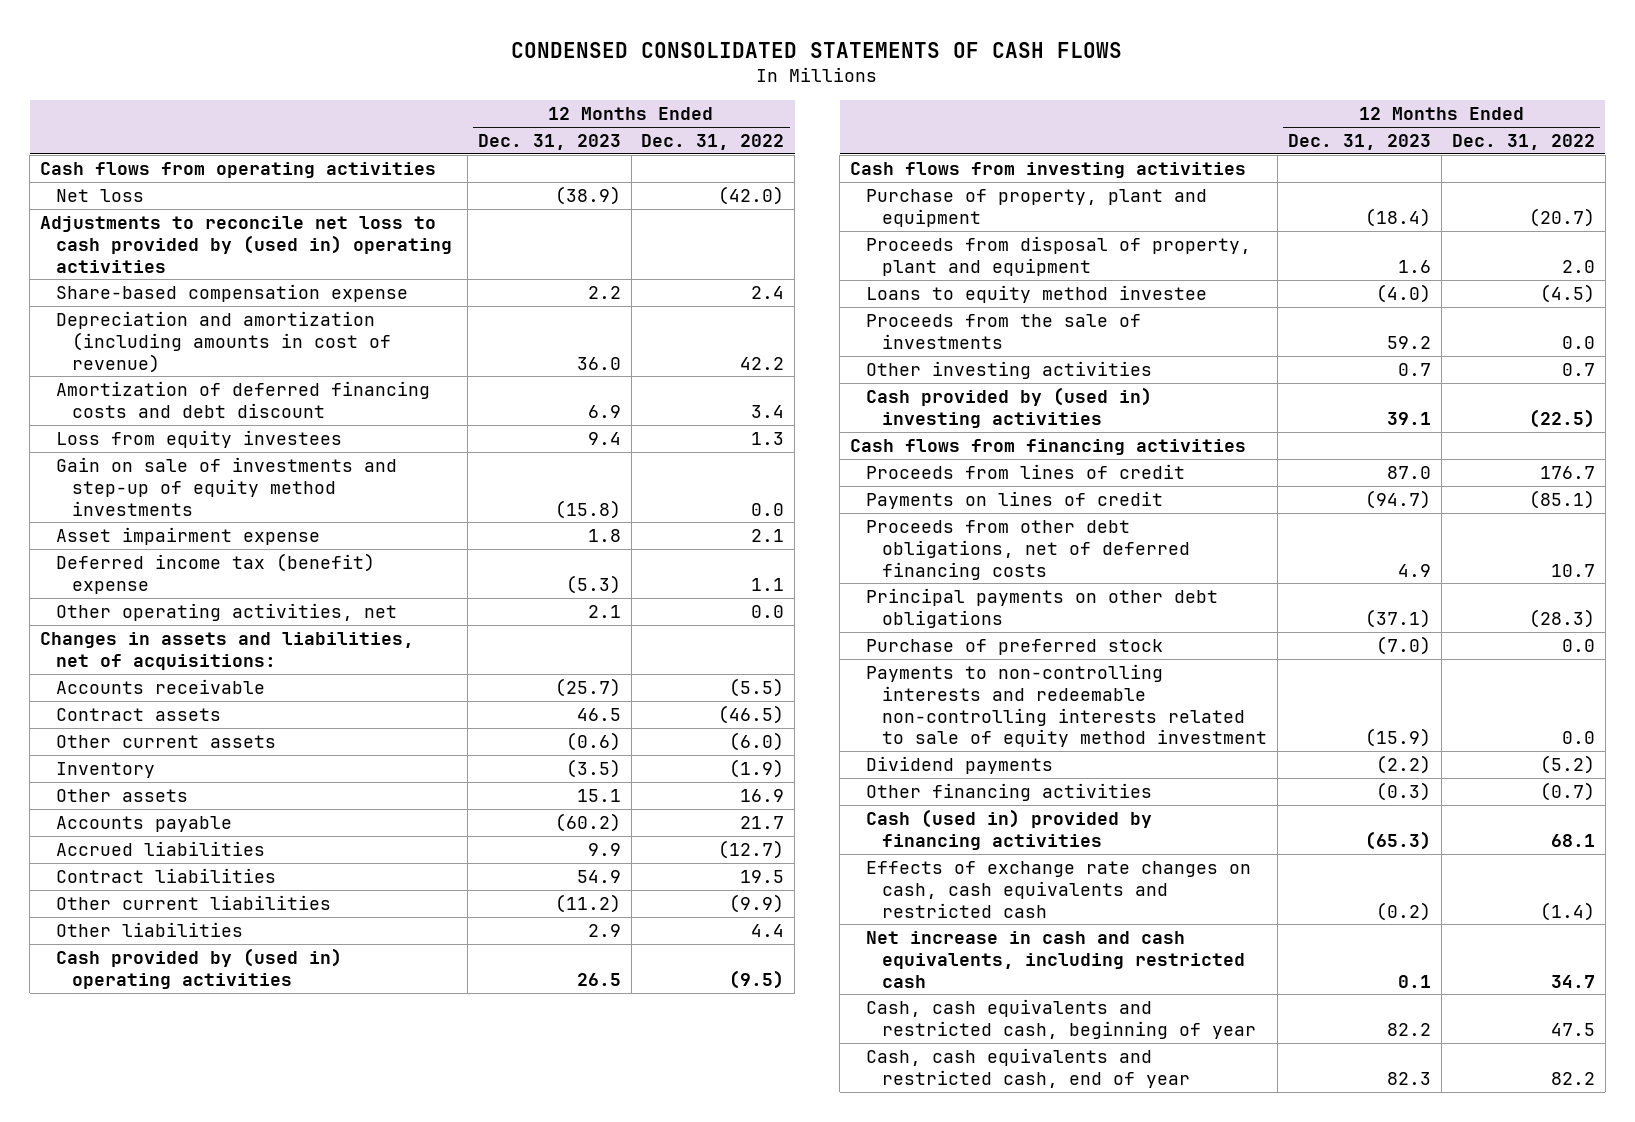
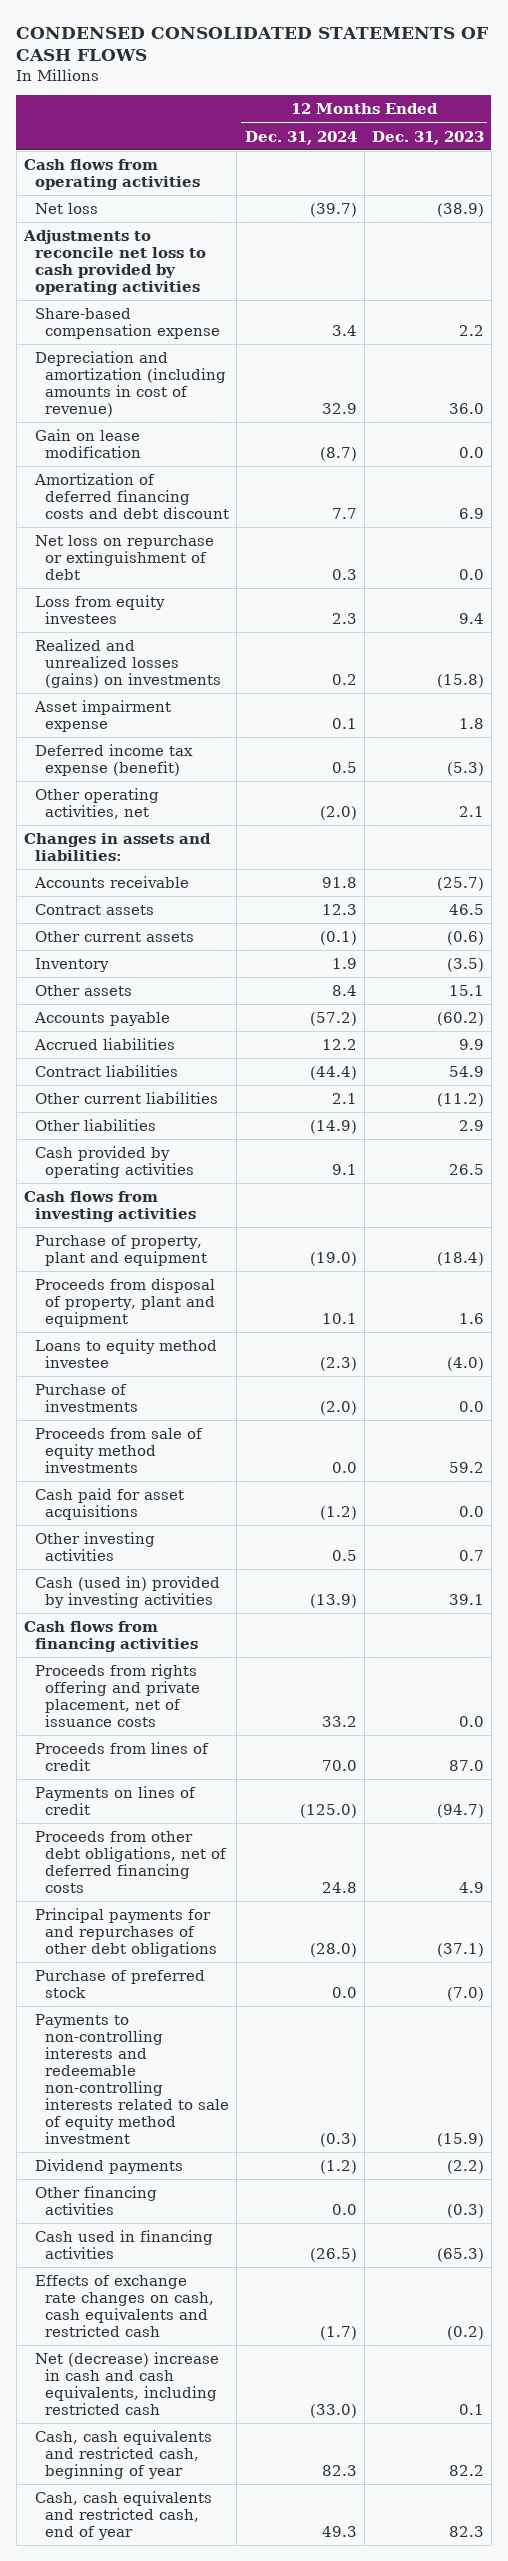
[641,134,785,151] Dec. 31, 2022 -> none
none -> [244,130,357,145] Dec. 31, 2024
[39,216,453,273] Adjustments to reconcile net loss to cash provided by (used in) operating activities -> [23,229,206,295] Adjustments to reconcile net loss to cash provided by operating activities
none -> [34,428,142,458] Gain on lease modification
none -> [34,534,214,580] Net loss on repurchase or extinguishment of debt
[56,457,398,516] Gain on sale of investments and step-up of equity method investments -> [34,638,222,688] Realized and unrealized losses (gains) on investments
[56,553,376,594] Deferred income tax (benefit) expense -> [34,743,193,776] Deferred income tax expense (benefit)
[39,632,414,670] Changes in assets and liabilities, net of acquisitions: -> [24,832,212,861] Changes in assets and liabilities:
[56,948,343,989] Cash provided by (used in) operating activities -> [34,1145,195,1178] Cash provided by operating activities
none -> [34,1383,139,1412] Purchase of investments
[866,314,1142,349] Proceeds from the sale of investments -> [34,1427,203,1473] Proceeds from sale of equity method investments
none -> [34,1487,184,1520] Cash paid for asset acquisitions
[866,387,1153,428] Cash provided by (used in) investing activities -> [34,1575,220,1608] Cash (used in) provided by investing activities
none -> [34,1663,201,1727] Proceeds from rights offering and private placement, net of issuance costs
[866,588,1219,628] Principal payments on other debt obligations -> [34,1907,218,1957] Principal payments for and repurchases of other debt obligations
[866,809,1153,850] Cash (used in) provided by financing activities -> [34,2229,213,2259] Cash used in financing activities
[866,931,1246,988] Net increase in cash and cash equivalents, including restricted cash -> [34,2351,219,2415] Net (decrease) increase in cash and cash equivalents, including restricted cash

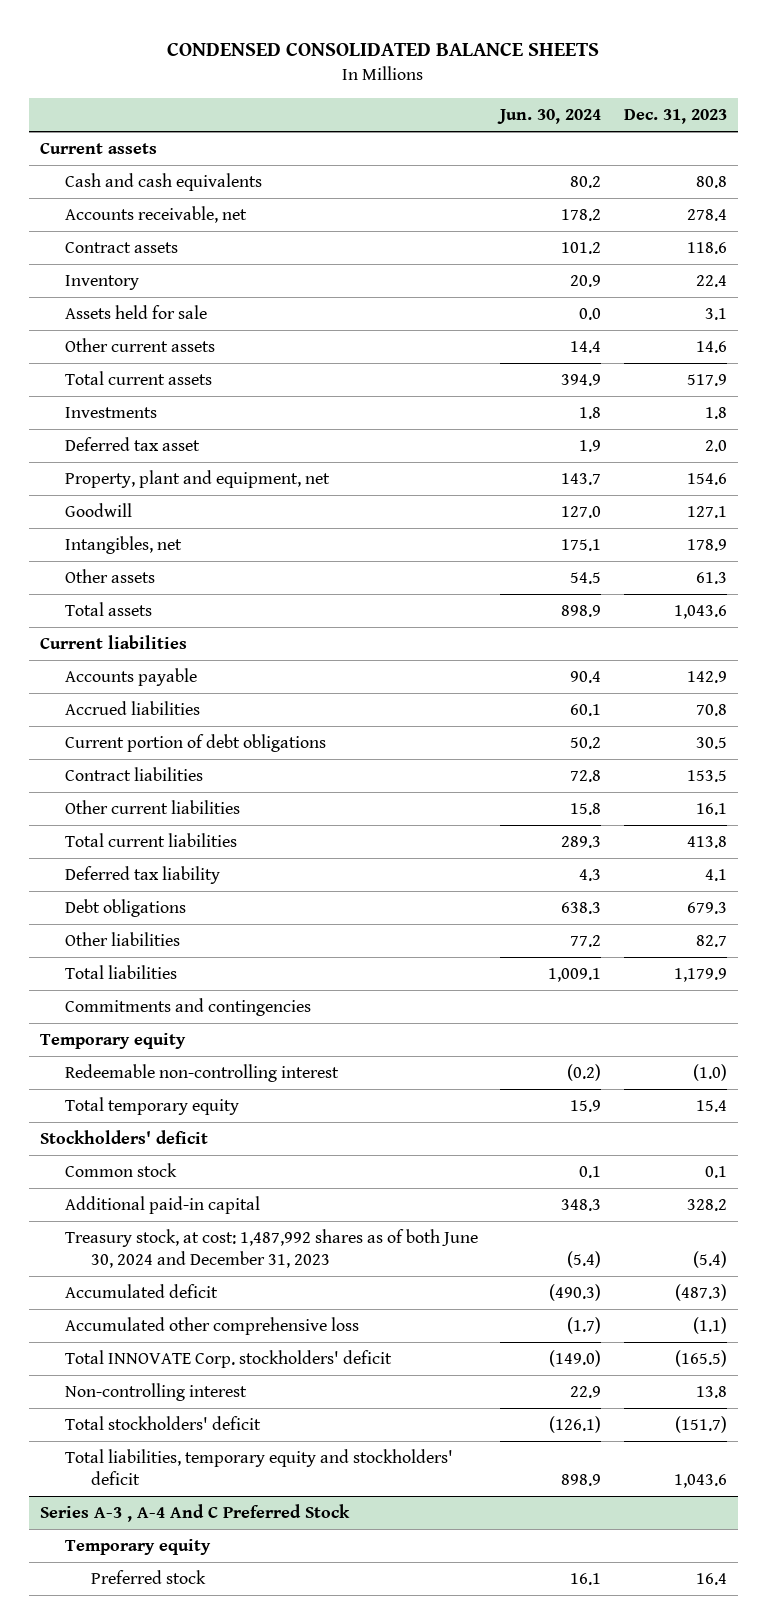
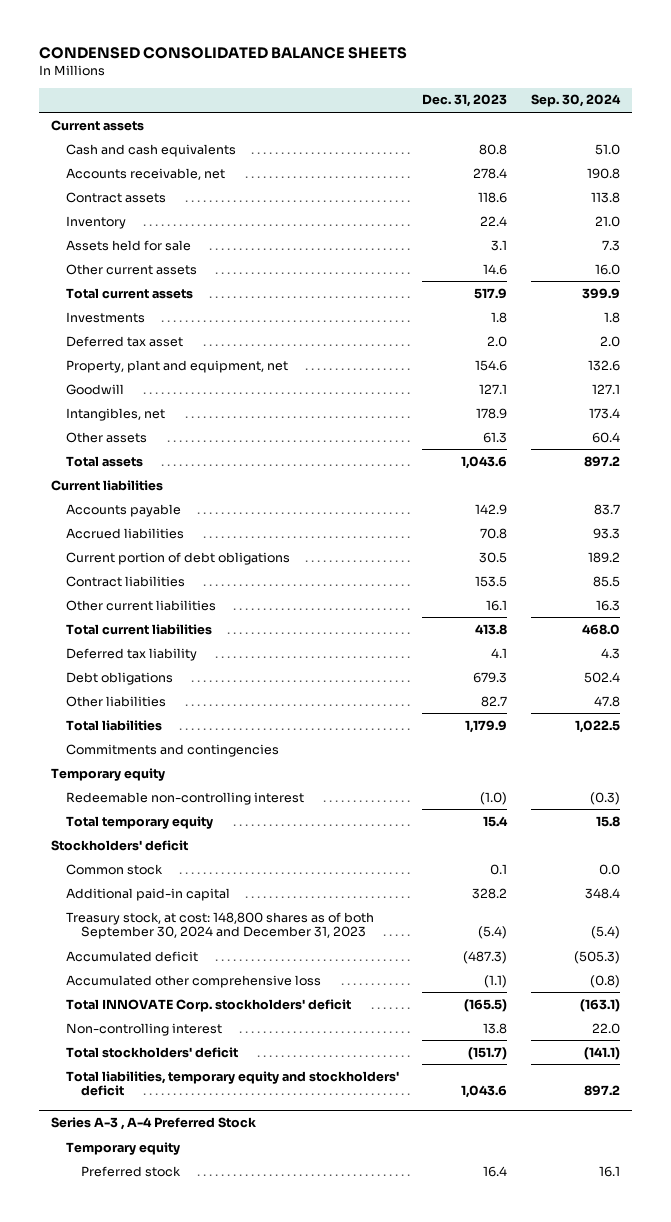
[497,109,602,125] Jun. 30, 2024 -> none
none -> [531,94,622,108] Sep. 30, 2024
[65,1229,479,1269] Treasury stock, at cost: 1,487,992 shares as of both June 30, 2024 and December 31, 2023 -> [65,911,374,940] Treasury stock, at cost: 148,800 shares as of both September 30, 2024 and December 31, 2023
[39,1504,350,1523] Series A-3 , A-4 And C Preferred Stock -> [50,1117,256,1131] Series A-3 , A-4 Preferred Stock

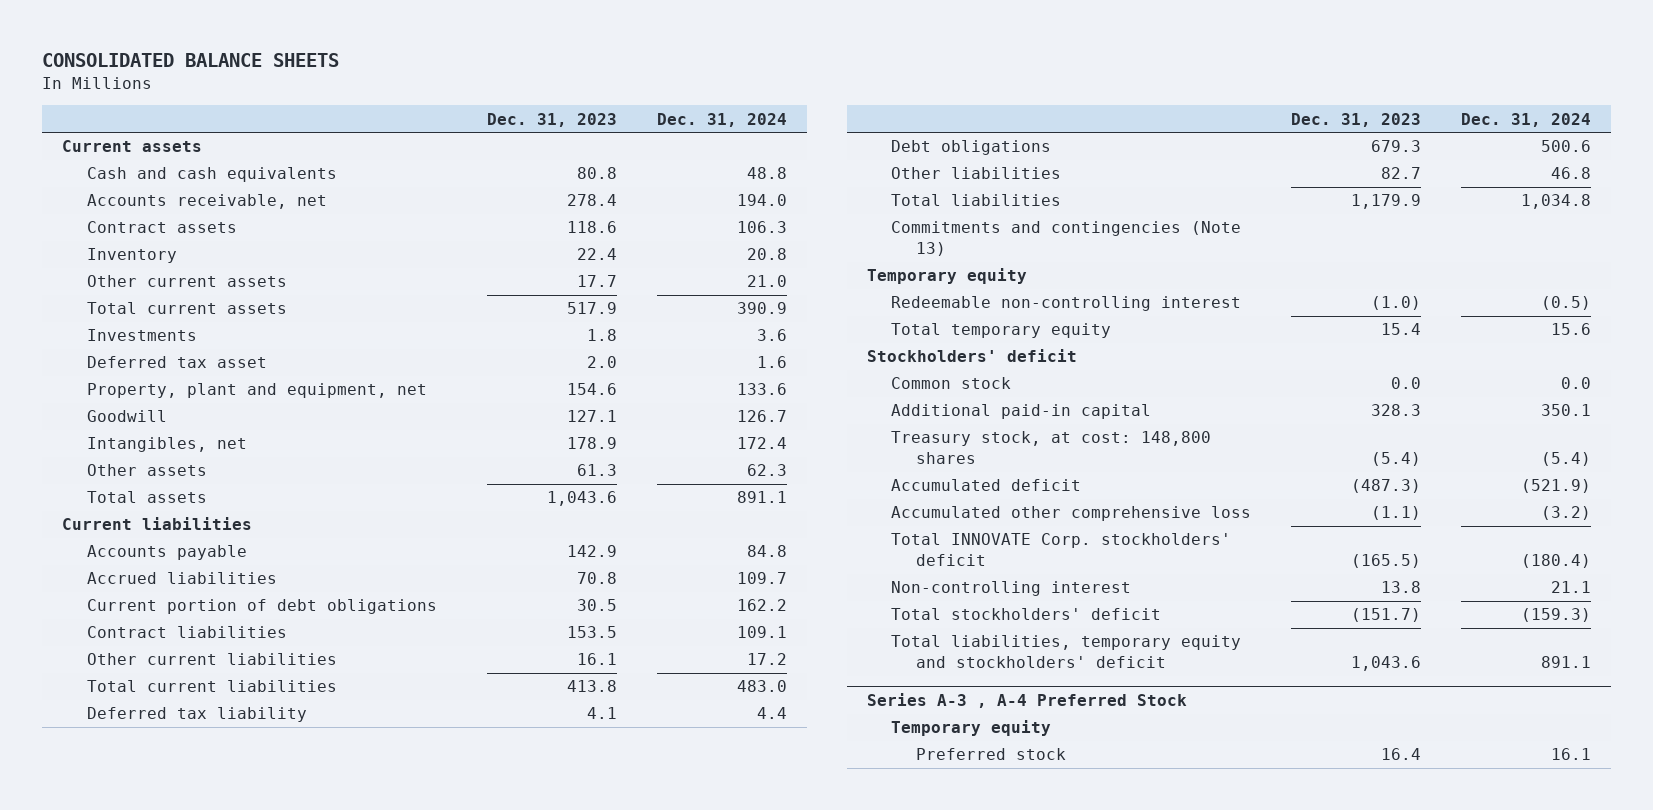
[38,47,407,60] CONDENSED CONSOLIDATED BALANCE SHEETS -> [42,53,340,68] CONSOLIDATED BALANCE SHEETS
[531,94,622,108] Sep. 30, 2024 -> none
none -> [656,112,787,127] Dec. 31, 2024
[65,239,191,251] Assets held for sale -> none
[483,263,508,275] 14.6 -> [576,275,617,288] 17.7
[65,743,279,757] Commitments and contingencies -> [891,221,1242,257] Commitments and contingencies (Note 13)
[490,863,508,875] 0.1 -> [1391,377,1422,390] 0.0
[472,887,508,899] 328.2 -> [1371,404,1422,417] 328.3
[65,911,374,940] Treasury stock, at cost: 148,800 shares as of both September 30, 2024 and December 31, 2023 -> [891,431,1212,465] Treasury stock, at cost: 148,800 shares

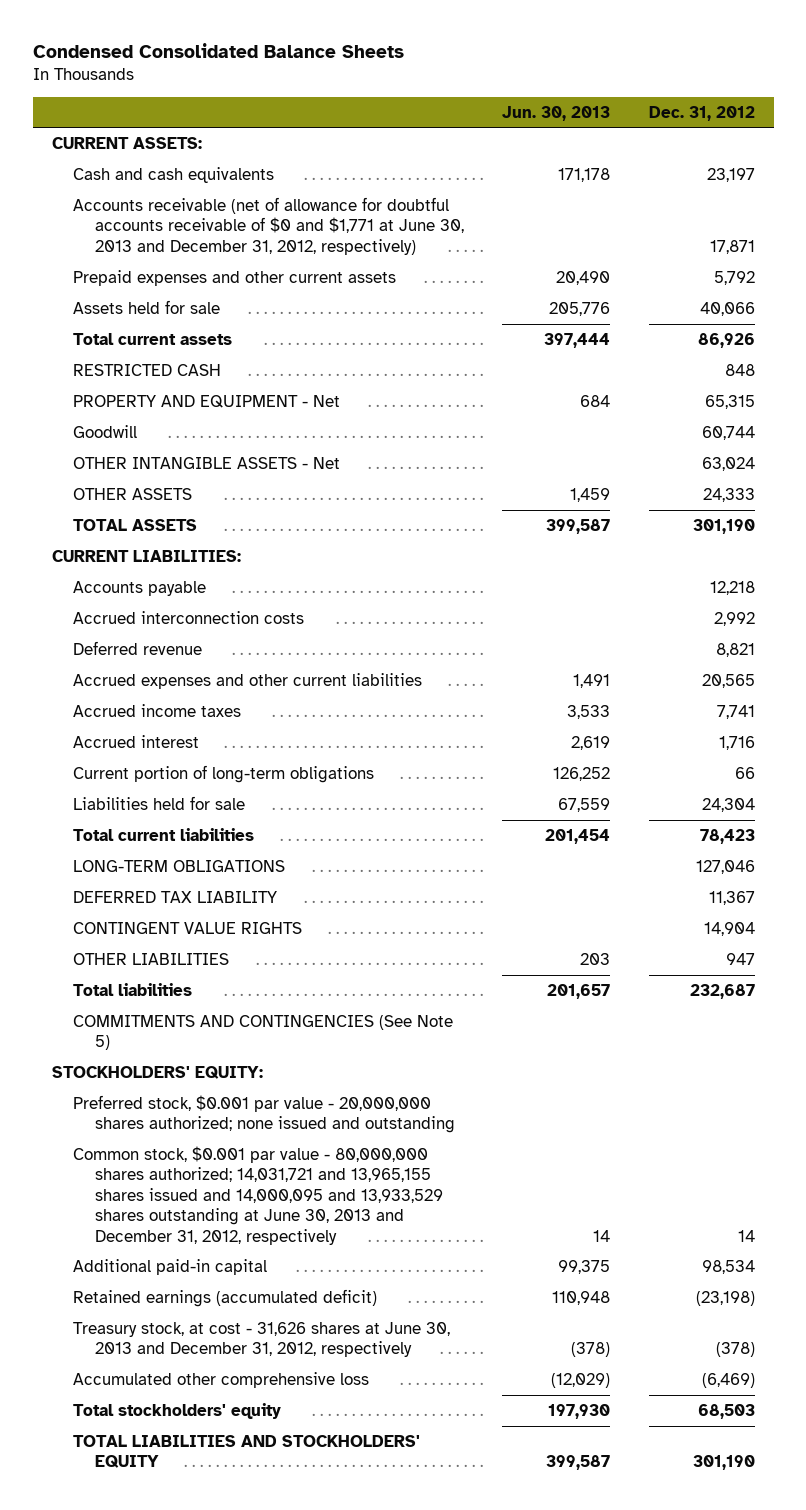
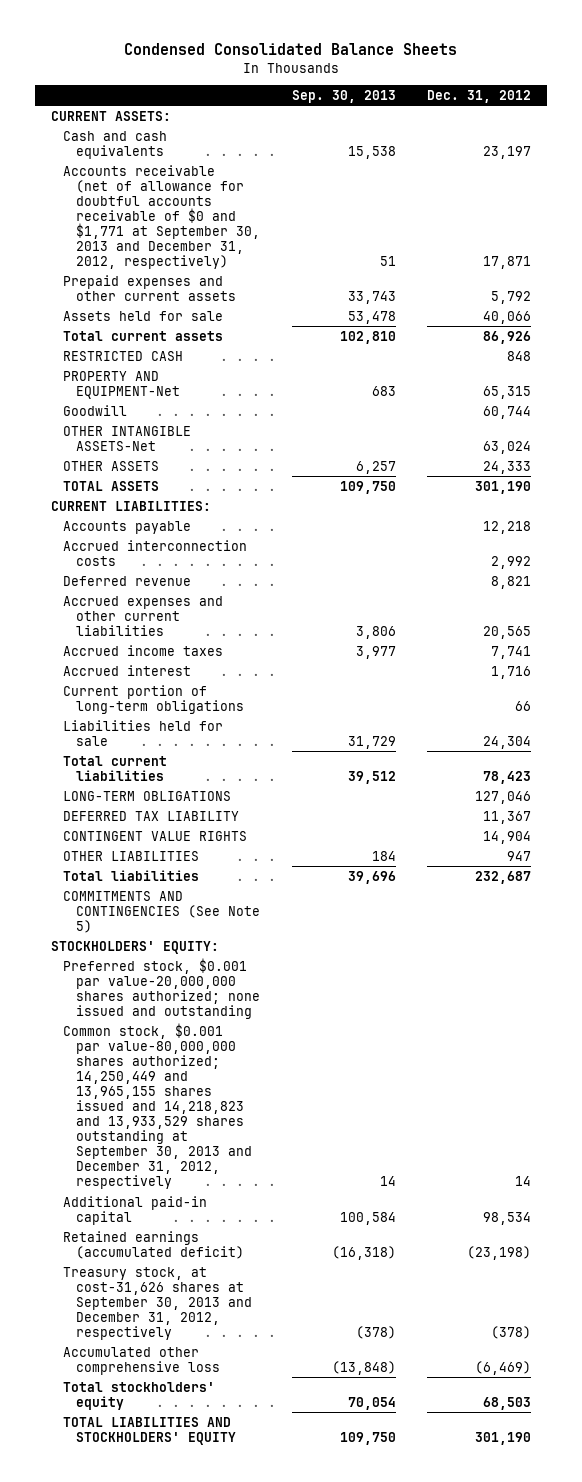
[502,105,611,121] Jun. 30, 2013 -> none
none -> [291,90,396,104] Sep. 30, 2013
[73,196,465,255] Accounts receivable (net of allowance for doubtful accounts receivable of $0 and $1,771 at June 30, 2013 and December 31, 2012, respectively) -> [63,164,260,270] Accounts receivable (net of allowance for doubtful accounts receivable of $0 and $1,771 at September 30, 2013 and December 31, 2012, respectively)
[73,394,341,408] PROPERTY AND EQUIPMENT - Net -> [63,370,180,399] PROPERTY AND EQUIPMENT-Net
[73,456,341,469] OTHER INTANGIBLE ASSETS - Net -> [63,425,192,451] OTHER INTANGIBLE ASSETS-Net
[73,1094,456,1134] Preferred stock, $0.001 par value - 20,000,000 shares authorized; none issued and outstanding -> [63,957,260,1019] Preferred stock, $0.001 par value-20,000,000 shares authorized; none issued and outstanding
[73,1145,444,1245] Common stock, $0.001 par value - 80,000,000 shares authorized; 14,031,721 and 13,965,155 shares issued and 14,000,095 and 13,933,529 shares outstanding at June 30, 2013 and December 31, 2012, respectively -> [63,1022,252,1190] Common stock, $0.001 par value-80,000,000 shares authorized; 14,250,449 and 13,965,155 shares issued and 14,218,823 and 13,933,529 shares outstanding at September 30, 2013 and December 31, 2012, respectively
[73,1321,451,1358] Treasury stock, at cost - 31,626 shares at June 30, 2013 and December 31, 2012, respectively -> [63,1266,252,1341] Treasury stock, at cost-31,626 shares at September 30, 2013 and December 31, 2012, respectively

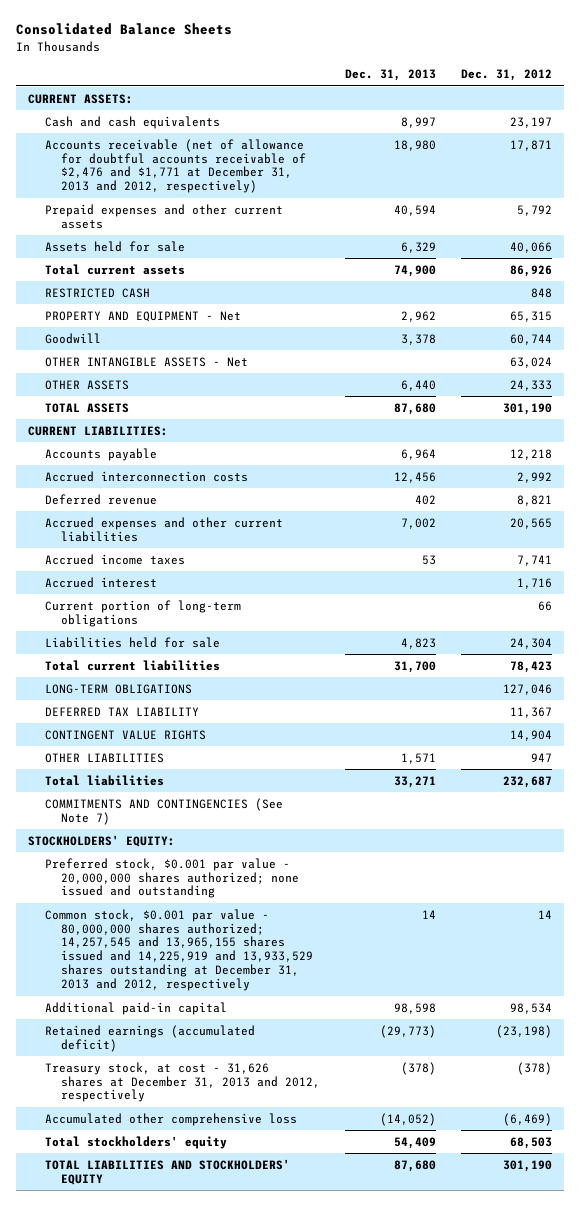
[124,43,458,56] Condensed Consolidated Balance Sheets -> [15,23,232,36] Consolidated Balance Sheets
[291,90,396,104] Sep. 30, 2013 -> none
none -> [344,69,436,82] Dec. 31, 2013
[63,164,260,270] Accounts receivable (net of allowance for doubtful accounts receivable of $0 and $1,771 at September 30, 2013 and December 31, 2012, respectively) -> [44,138,306,194] Accounts receivable (net of allowance for doubtful accounts receivable of $2,476 and $1,771 at December 31, 2013 and 2012, respectively)
[63,370,180,399] PROPERTY AND EQUIPMENT-Net -> [44,310,241,322] PROPERTY AND EQUIPMENT - Net
[63,425,192,451] OTHER INTANGIBLE ASSETS-Net -> [44,356,248,367] OTHER INTANGIBLE ASSETS - Net
[63,890,260,933] COMMITMENTS AND CONTINGENCIES (See Note 5) -> [44,797,283,825] COMMITMENTS AND CONTINGENCIES (See Note 7)
[63,957,260,1019] Preferred stock, $0.001 par value-20,000,000 shares authorized; none issued and outstanding -> [44,857,299,899] Preferred stock, $0.001 par value - 20,000,000 shares authorized; none issued and outstanding
[63,1022,252,1190] Common stock, $0.001 par value-80,000,000 shares authorized; 14,250,449 and 13,965,155 shares issued and 14,218,823 and 13,933,529 shares outstanding at September 30, 2013 and December 31, 2012, respectively -> [44,908,313,992] Common stock, $0.001 par value - 80,000,000 shares authorized; 14,257,545 and 13,965,155 shares issued and 14,225,919 and 13,933,529 shares outstanding at December 31, 2013 and 2012, respectively
[63,1266,252,1341] Treasury stock, at cost-31,626 shares at September 30, 2013 and December 31, 2012, respectively -> [44,1061,320,1103] Treasury stock, at cost - 31,626 shares at December 31, 2013 and 2012, respectively

